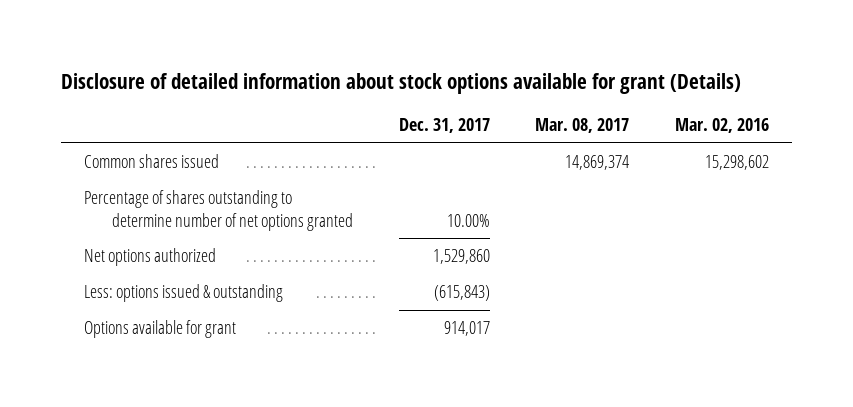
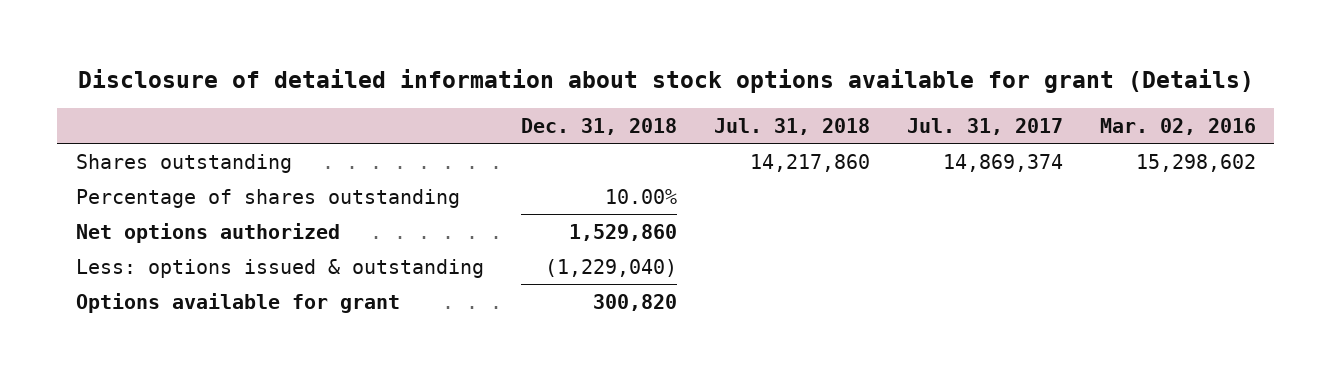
[398,118,490,134] Dec. 31, 2017 -> none
[535,118,630,134] Mar. 08, 2017 -> none
none -> [520,117,677,135] Dec. 31, 2018
none -> [713,117,870,135] Jul. 31, 2018
none -> [906,117,1063,135] Jul. 31, 2017
[84,154,220,169] Common shares issued -> [75,153,292,173] Shares outstanding
[84,190,353,231] Percentage of shares outstanding to determine number of net options granted -> [75,188,460,208] Percentage of shares outstanding

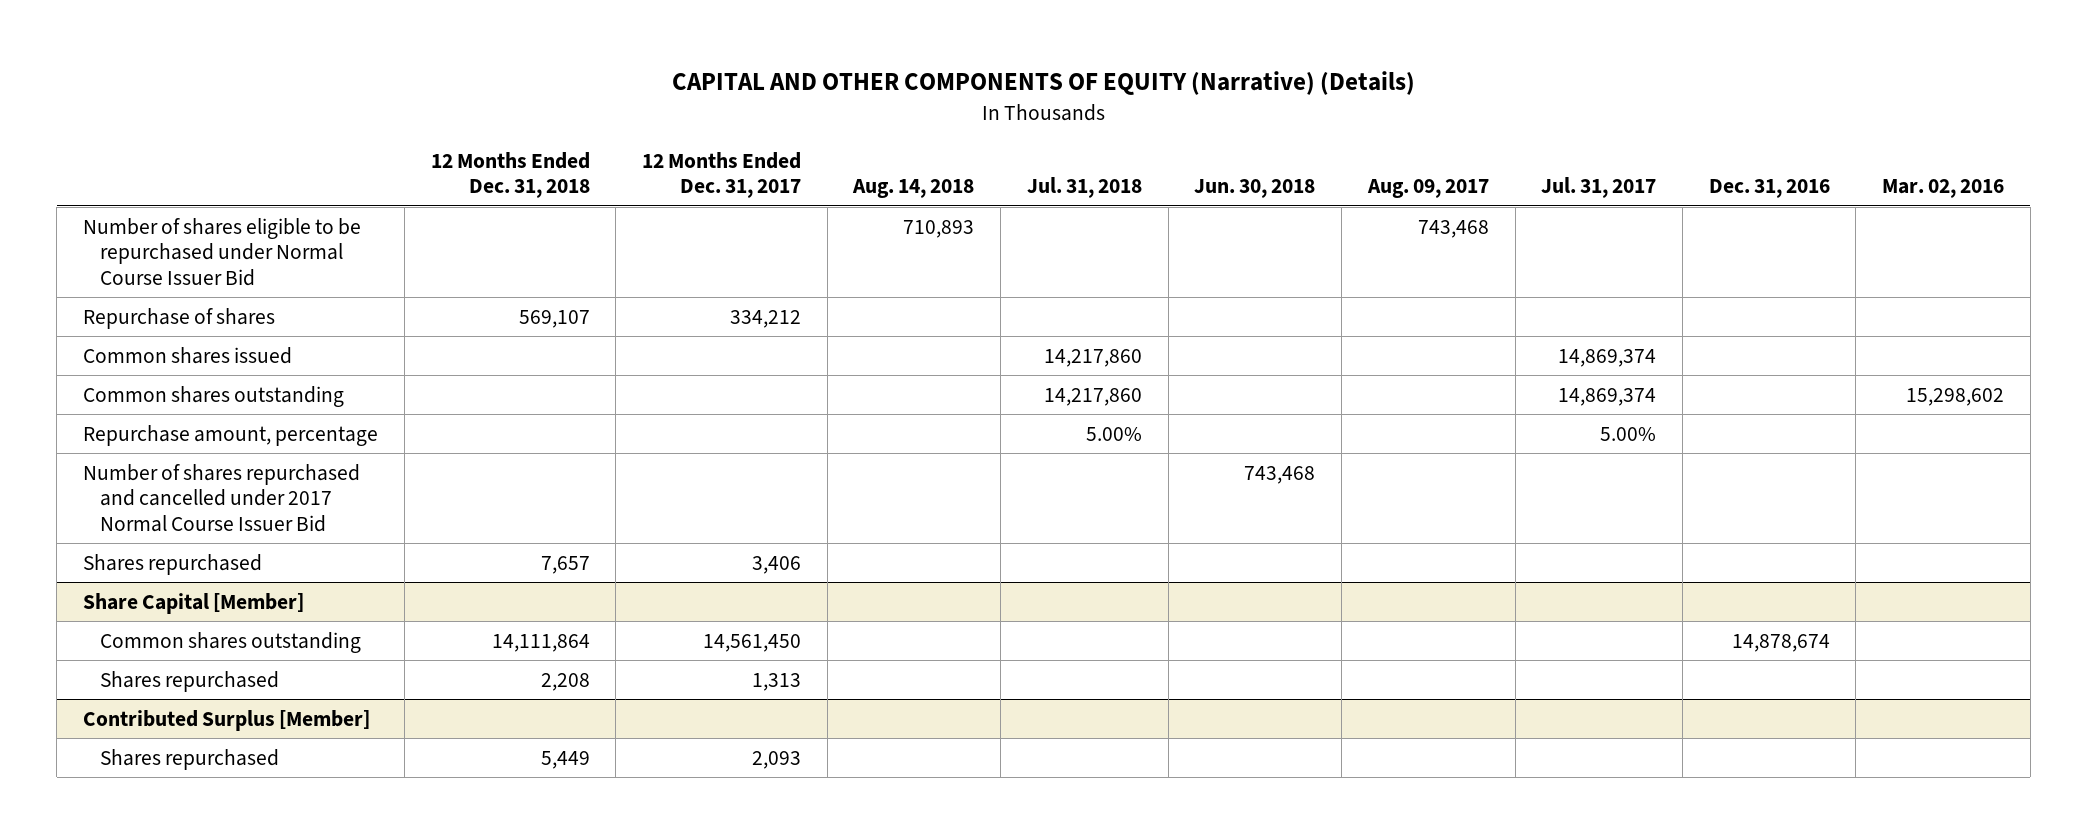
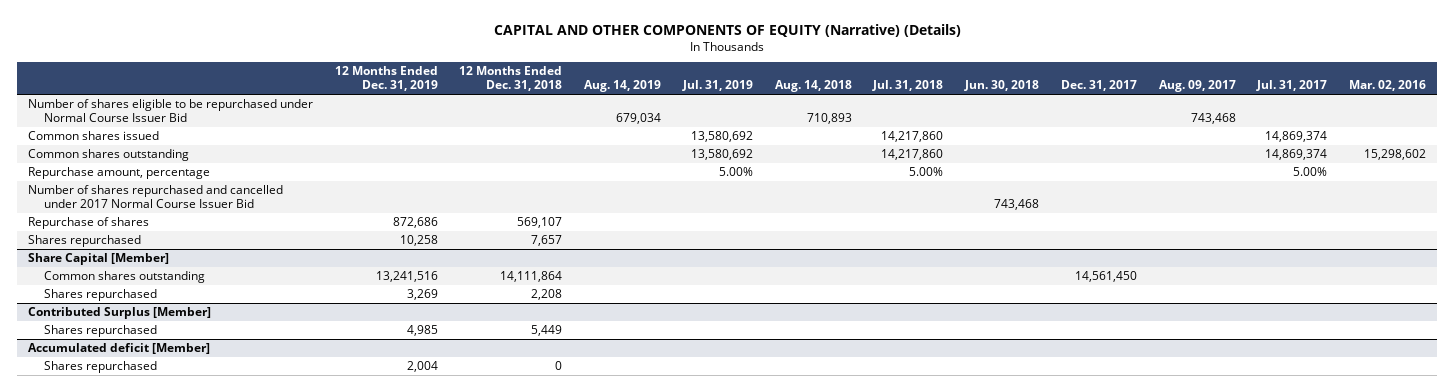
[642,151,802,199] 12 Months Ended Dec. 31, 2017 -> none
[1708,179,1830,199] Dec. 31, 2016 -> none
none -> [334,66,438,92] 12 Months Ended Dec. 31, 2019
none -> [584,80,662,93] Aug. 14, 2019
none -> [681,80,753,92] Jul. 31, 2019
none -> [1060,80,1137,92] Dec. 31, 2017
[83,307,276,329] Repurchase of shares -> [27,217,149,230] Repurchase of shares
none -> [27,343,210,355] Accumulated deficit [Member]
none -> [43,361,157,374] Shares repurchased

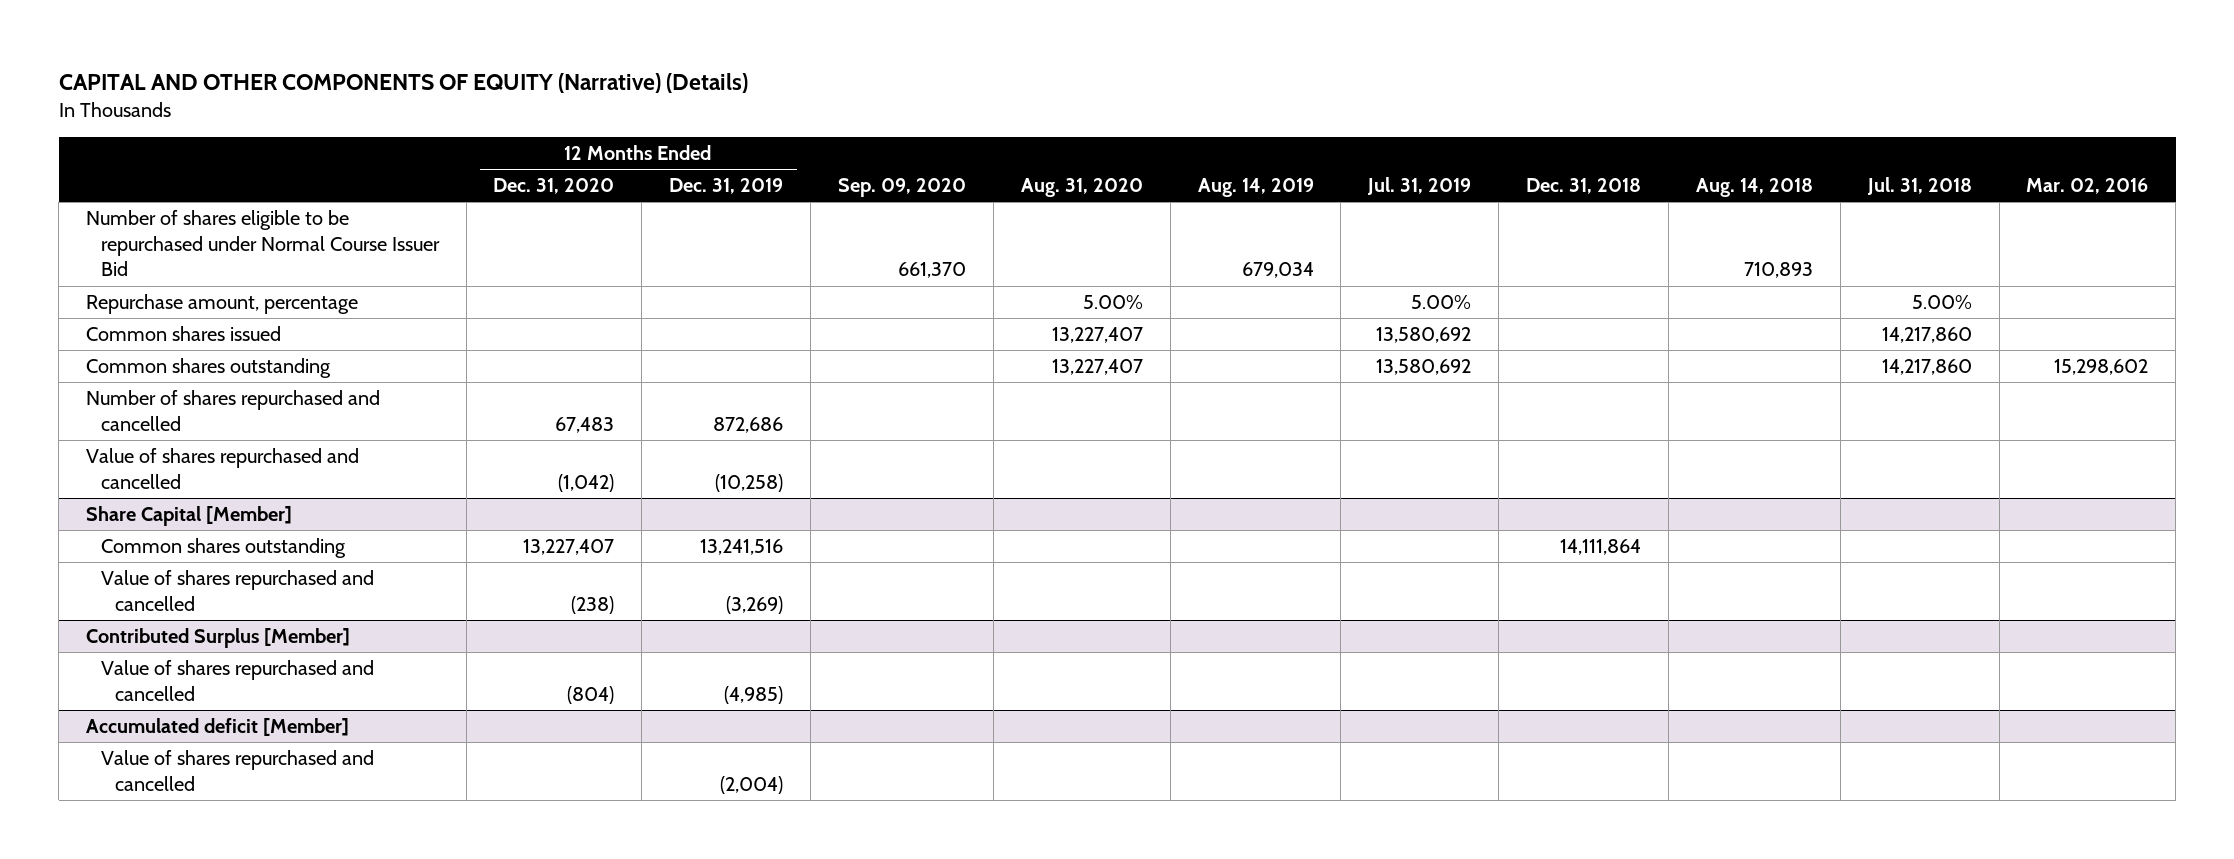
[459,66,563,92] 12 Months Ended Dec. 31, 2018 -> none
[964,80,1040,92] Jun. 30, 2018 -> none
[1060,80,1137,92] Dec. 31, 2017 -> none
[1158,80,1236,93] Aug. 09, 2017 -> none
[1256,80,1328,92] Jul. 31, 2017 -> none
none -> [493,178,615,195] Dec. 31, 2020
none -> [838,178,967,198] Sep. 09, 2020
none -> [1020,178,1143,198] Aug. 31, 2020
none -> [1526,178,1642,195] Dec. 31, 2018
[27,167,210,180] Repurchase amount, percentage -> [85,294,358,315] Repurchase amount, percentage
[27,185,283,209] Number of shares repurchased and cancelled under 2017 Normal Course Issuer Bid -> none
[27,217,149,230] Repurchase of shares -> [85,390,380,431] Number of shares repurchased and cancelled
[27,235,141,248] Shares repurchased -> [85,448,359,489] Value of shares repurchased and cancelled
[399,235,438,247] 10,258 -> [715,473,784,492] (10,258)
[43,289,157,302] Shares repurchased -> [100,570,374,611] Value of shares repurchased and cancelled
[406,289,438,301] 3,269 -> [726,595,784,614] (3,269)
[43,325,157,338] Shares repurchased -> [100,660,374,701] Value of shares repurchased and cancelled
[406,325,438,337] 4,985 -> [724,685,784,704] (4,985)
[43,361,157,374] Shares repurchased -> [100,750,374,791] Value of shares repurchased and cancelled
[406,361,438,373] 2,004 -> [720,775,784,794] (2,004)

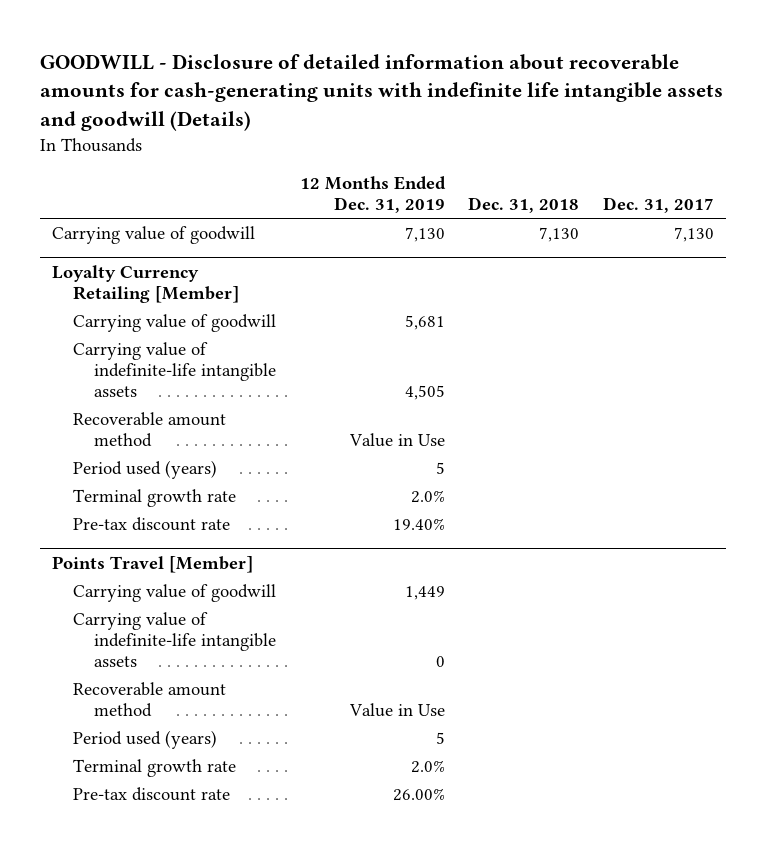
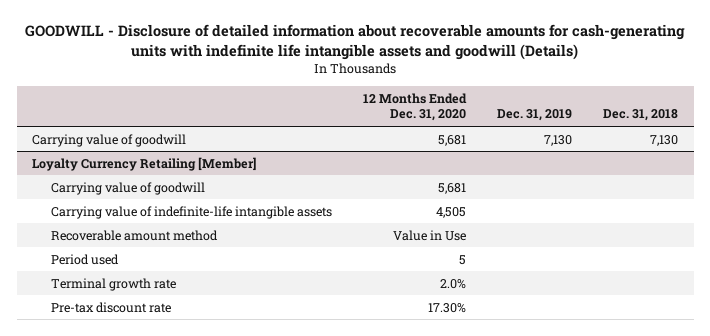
[299,176,446,214] 12 Months Ended Dec. 31, 2019 -> none
[603,197,715,214] Dec. 31, 2017 -> none
none -> [362,92,467,122] 12 Months Ended Dec. 31, 2020
none -> [496,109,572,122] Dec. 31, 2019
[72,459,217,479] Period used (years) -> [50,253,119,265] Period used
[52,555,254,573] Points Travel [Member] -> none
[72,583,276,602] Carrying value of goodwill -> none
[72,611,276,668] Carrying value of indefinite-life intangible assets -> none
[72,681,226,718] Recoverable amount method -> none
[72,729,217,749] Period used (years) -> none
[72,758,236,777] Terminal growth rate -> none
[72,786,230,801] Pre-tax discount rate -> none

